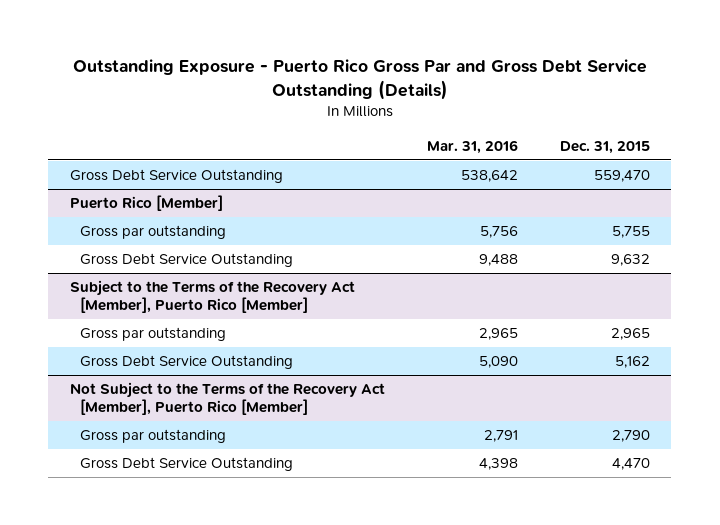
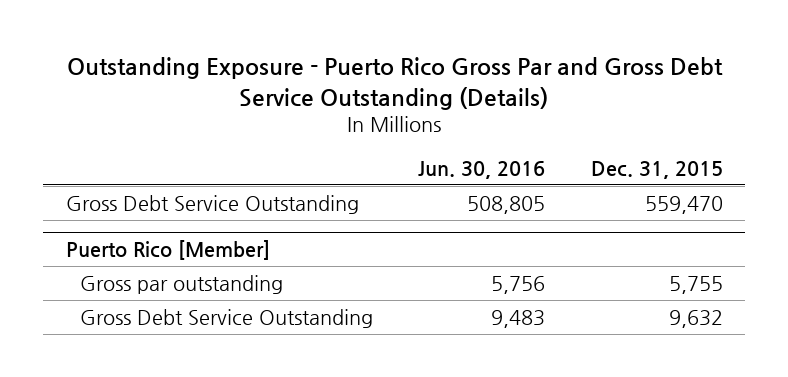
[426,139,518,154] Mar. 31, 2016 -> none
none -> [418,161,546,180] Jun. 30, 2016
[69,280,355,313] Subject to the Terms of the Recovery Act [Member], Puerto Rico [Member] -> none
[80,327,227,342] Gross par outstanding -> none
[80,355,294,370] Gross Debt Service Outstanding -> none
[69,382,385,415] Not Subject to the Terms of the Recovery Act [Member], Puerto Rico [Member] -> none
[80,429,227,444] Gross par outstanding -> none
[80,457,294,472] Gross Debt Service Outstanding -> none

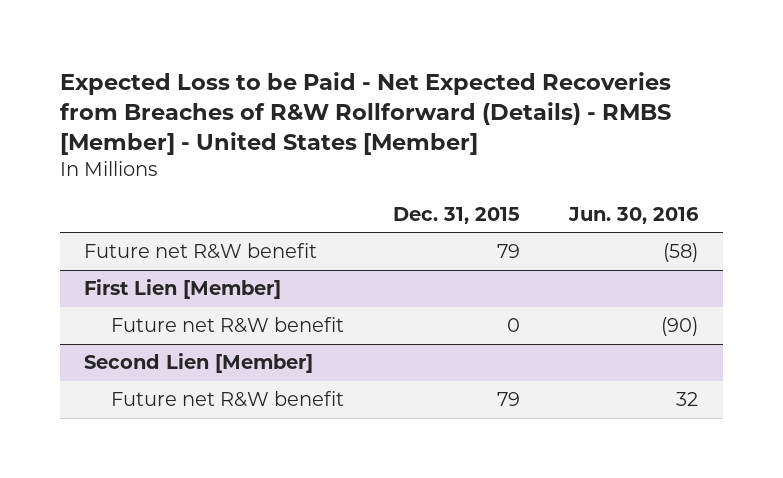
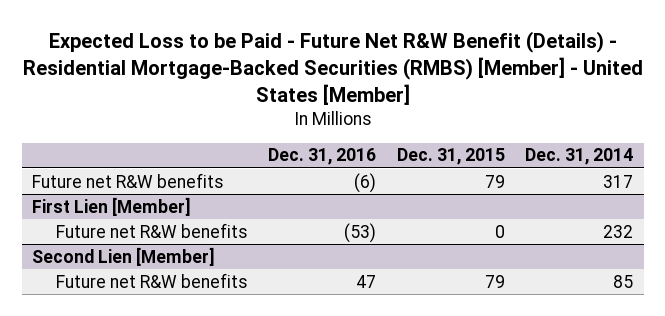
[59,71,671,155] Expected Loss to be Paid - Net Expected Recoveries from Breaches of R&W Rollforward (Details) - RMBS [Member] - United States [Member] -> [22,31,643,106] Expected Loss to be Paid - Future Net R&W Benefit (Details) - Residential Mortgage-Backed Securities (RMBS) [Member] - United States [Member]
[568,206,700,224] Jun. 30, 2016 -> none
none -> [268,148,377,166] Dec. 31, 2016
none -> [525,148,634,166] Dec. 31, 2014
[84,243,318,260] Future net R&W benefit -> [31,172,224,188] Future net R&W benefits
[111,317,345,334] Future net R&W benefit -> [55,222,248,238] Future net R&W benefits
[111,391,345,408] Future net R&W benefit -> [55,272,248,288] Future net R&W benefits

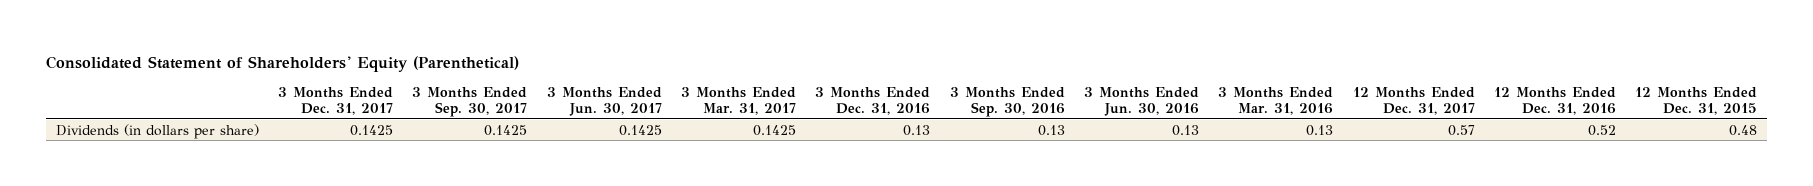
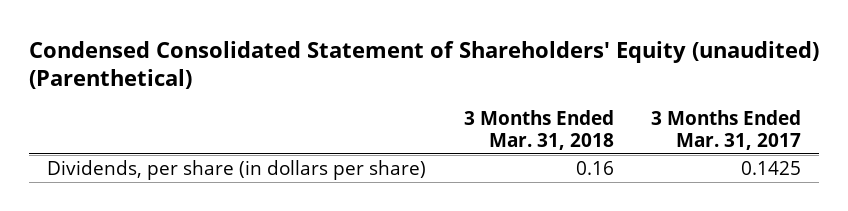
[46,55,520,72] Consolidated Statement of Shareholders' Equity (Parenthetical) -> [28,40,819,90] Condensed Consolidated Statement of Shareholders' Equity (unaudited) (Parenthetical)
[278,86,394,116] 3 Months Ended Dec. 31, 2017 -> none
[412,86,528,118] 3 Months Ended Sep. 30, 2017 -> none
[546,86,662,117] 3 Months Ended Jun. 30, 2017 -> none
[815,86,931,116] 3 Months Ended Dec. 31, 2016 -> none
[949,86,1065,118] 3 Months Ended Sep. 30, 2016 -> none
[1083,86,1199,117] 3 Months Ended Jun. 30, 2016 -> none
[1218,86,1334,116] 3 Months Ended Mar. 31, 2016 -> none
[1352,86,1475,116] 12 Months Ended Dec. 31, 2017 -> none
[1493,86,1616,116] 12 Months Ended Dec. 31, 2016 -> none
[1635,86,1758,116] 12 Months Ended Dec. 31, 2015 -> none
none -> [463,110,614,150] 3 Months Ended Mar. 31, 2018
[55,123,259,139] Dividends (in dollars per share) -> [47,160,427,181] Dividends, per share (in dollars per share)

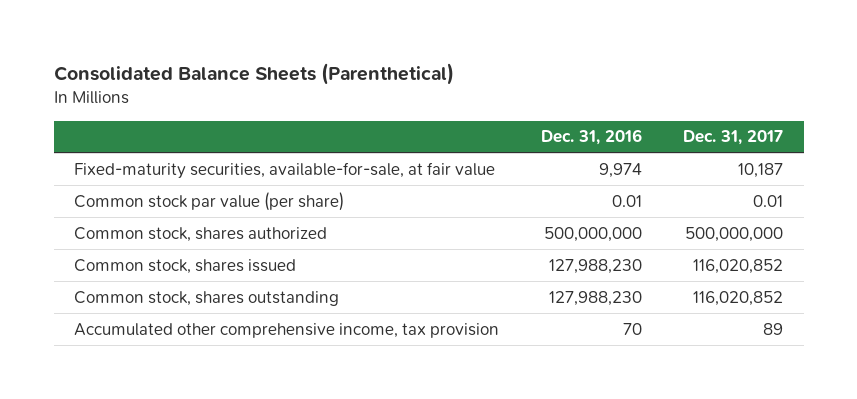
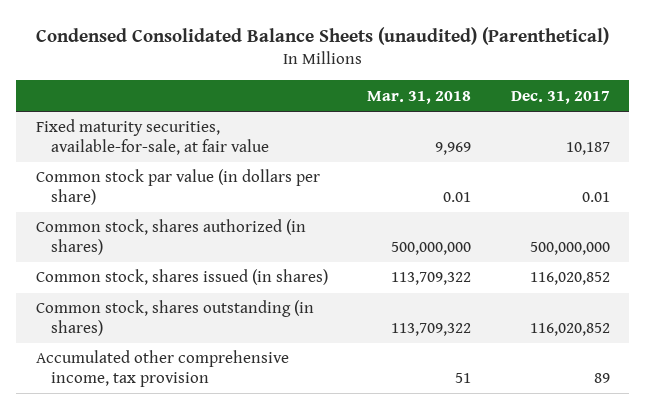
[53,63,454,86] Consolidated Balance Sheets (Parenthetical) -> [35,26,609,45] Condensed Consolidated Balance Sheets (unaudited) (Parenthetical)
[540,129,642,146] Dec. 31, 2016 -> none
none -> [367,90,472,104] Mar. 31, 2018
[74,161,496,179] Fixed-maturity securities, available-for-sale, at fair value -> [35,119,270,156] Fixed maturity securities, available-for-sale, at fair value
[74,191,345,211] Common stock par value (per share) -> [35,169,320,206] Common stock par value (in dollars per share)
[74,226,328,242] Common stock, shares authorized -> [35,219,306,256] Common stock, shares authorized (in shares)
[74,258,297,274] Common stock, shares issued -> [35,269,328,286] Common stock, shares issued (in shares)
[74,290,340,306] Common stock, shares outstanding -> [35,300,314,337] Common stock, shares outstanding (in shares)

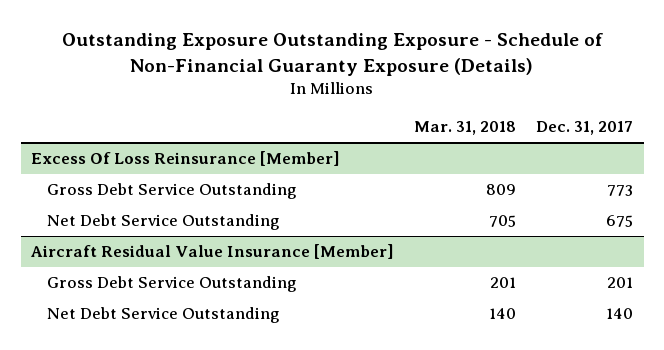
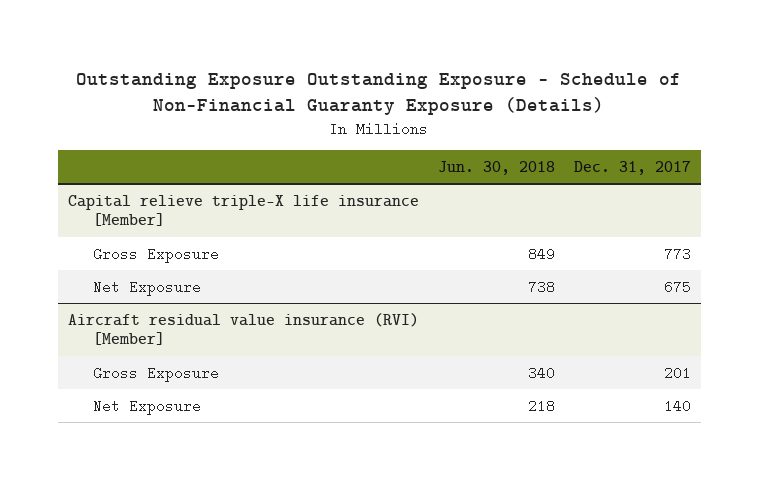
[414,121,517,136] Mar. 31, 2018 -> none
none -> [437,160,555,175] Jun. 30, 2018
[30,151,340,167] Excess Of Loss Reinsurance [Member] -> [67,194,419,227] Capital relieve triple-X life insurance [Member]
[46,183,297,200] Gross Debt Service Outstanding -> [92,246,219,263] Gross Exposure
[46,214,280,231] Net Debt Service Outstanding -> [92,279,201,296] Net Exposure
[30,244,394,260] Aircraft Residual Value Insurance [Member] -> [67,312,419,346] Aircraft residual value insurance (RVI) [Member]
[46,276,297,293] Gross Debt Service Outstanding -> [92,365,219,382] Gross Exposure
[46,307,280,324] Net Debt Service Outstanding -> [92,398,201,415] Net Exposure

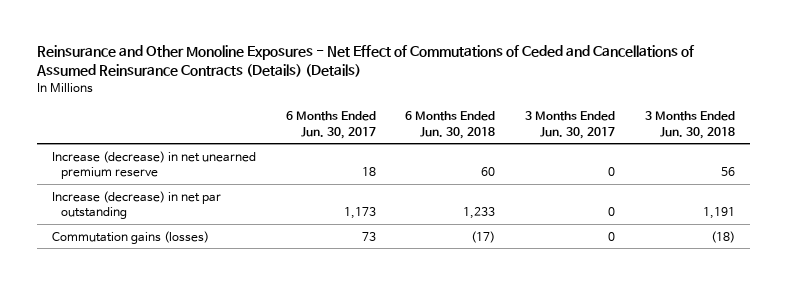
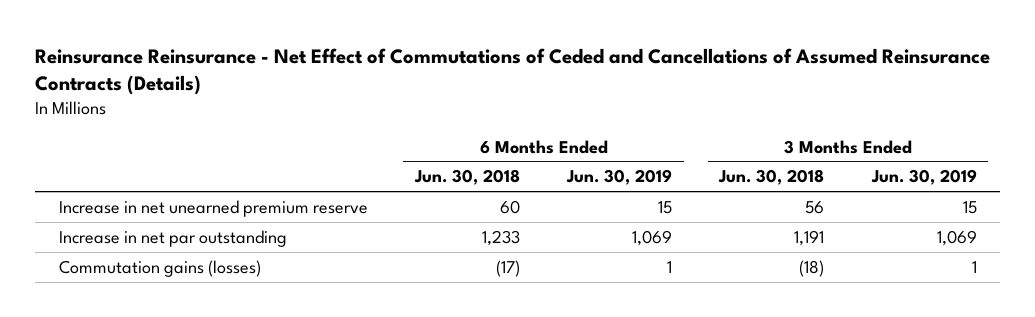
[35,44,695,77] Reinsurance and Other Monoline Exposures - Net Effect of Commutations of Ceded and Cancellations of Assumed Reinsurance Contracts (Details) (Details) -> [35,47,991,96] Reinsurance Reinsurance - Net Effect of Commutations of Ceded and Cancellations of Assumed Reinsurance Contracts (Details)
[285,111,376,139] 6 Months Ended Jun. 30, 2017 -> none
[525,111,616,139] 3 Months Ended Jun. 30, 2017 -> none
none -> [566,169,673,186] Jun. 30, 2019
none -> [870,169,977,186] Jun. 30, 2019
[51,150,256,179] Increase (decrease) in net unearned premium reserve -> [58,199,368,217] Increase in net unearned premium reserve
[51,190,221,219] Increase (decrease) in net par outstanding -> [58,229,287,247] Increase in net par outstanding

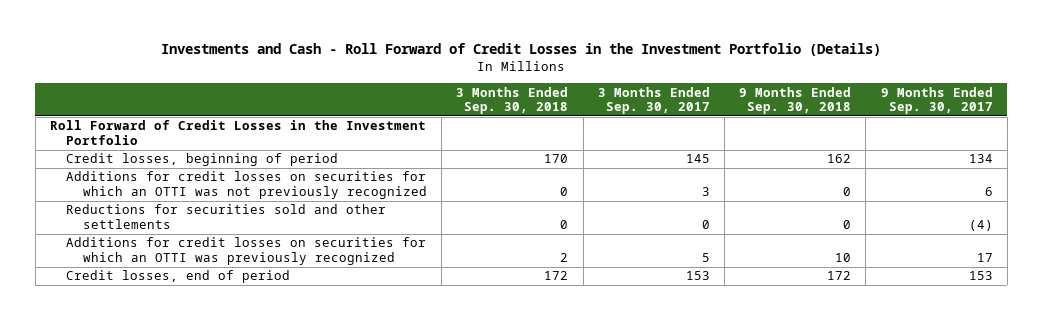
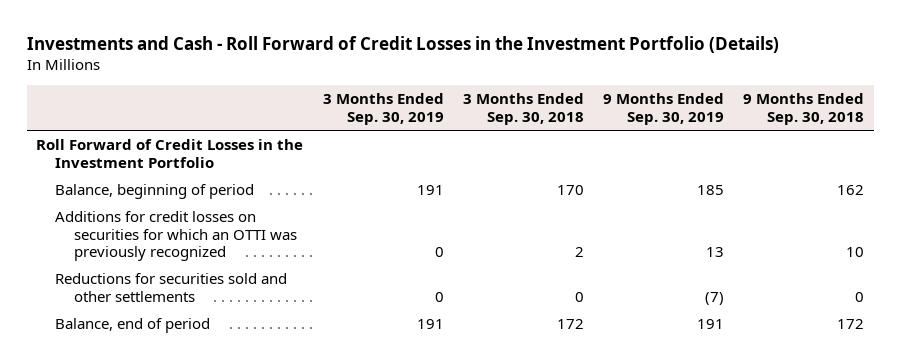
[597,86,710,115] 3 Months Ended Sep. 30, 2017 -> none
[880,86,993,115] 9 Months Ended Sep. 30, 2017 -> none
none -> [322,93,444,125] 3 Months Ended Sep. 30, 2019
none -> [602,93,724,125] 9 Months Ended Sep. 30, 2019
[66,171,427,200] Additions for credit losses on securities for which an OTTI was not previously recognized -> none
[66,153,339,167] Credit losses, beginning of period -> [55,183,255,199] Balance, beginning of period
[66,204,387,230] Reductions for securities sold and other settlements -> [55,272,288,302] Reductions for securities sold and other settlements
[66,270,291,284] Credit losses, end of period -> [55,317,211,333] Balance, end of period

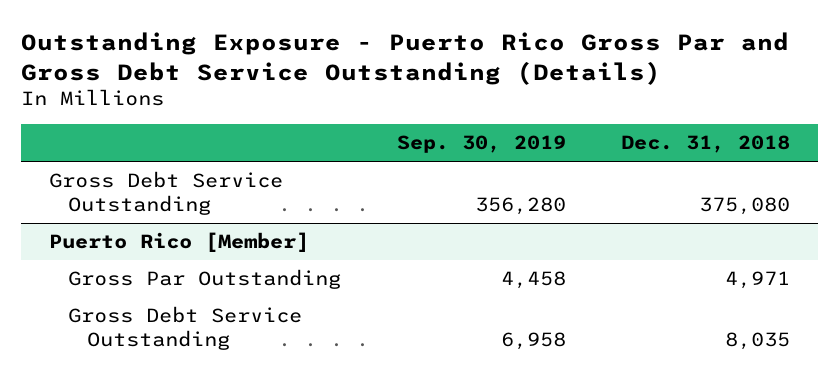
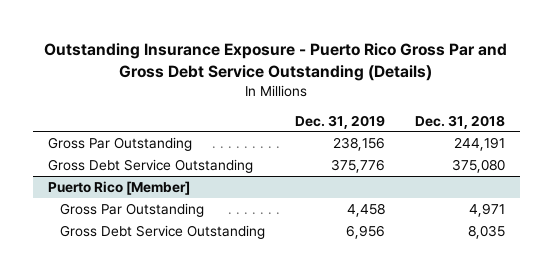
[20,32,789,85] Outstanding Exposure - Puerto Rico Gross Par and Gross Debt Service Outstanding (Details) -> [44,42,508,81] Outstanding Insurance Exposure - Puerto Rico Gross Par and Gross Debt Service Outstanding (Details)
[396,135,566,154] Sep. 30, 2019 -> none
none -> [295,114,386,129] Dec. 31, 2019
none -> [47,136,192,151] Gross Par Outstanding

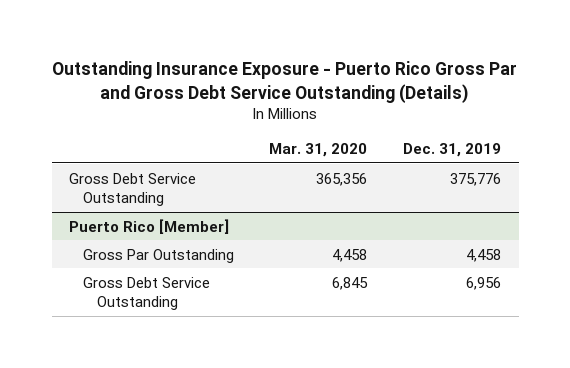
[414,114,505,129] Dec. 31, 2018 -> none
none -> [269,143,368,158] Mar. 31, 2020
[47,136,192,151] Gross Par Outstanding -> none

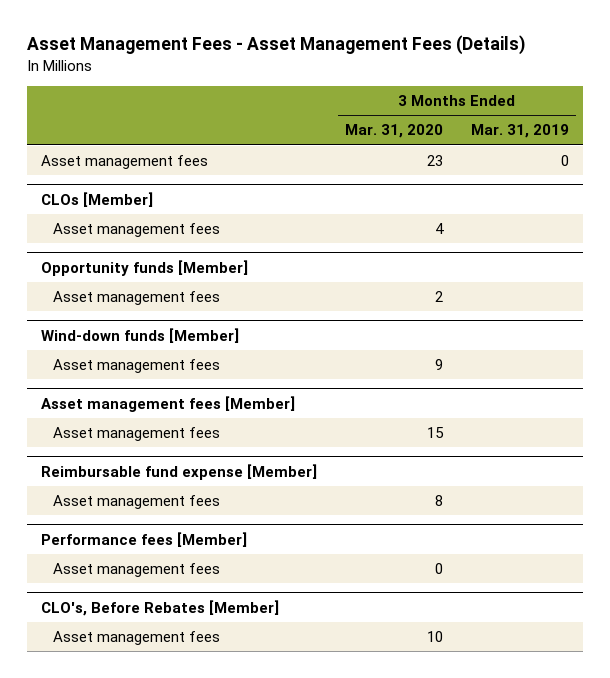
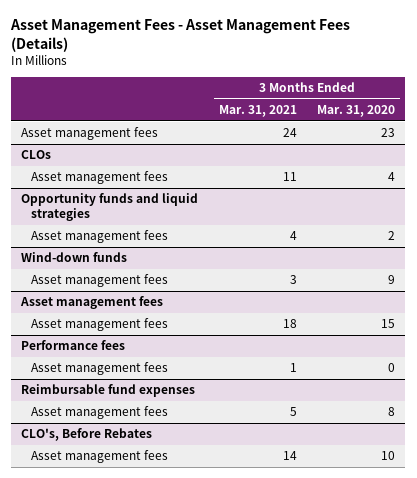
[470,124,569,139] Mar. 31, 2019 -> none
none -> [218,105,297,118] Mar. 31, 2021
[40,191,153,207] CLOs [Member] -> [21,150,52,160] CLOs
[40,259,248,276] Opportunity funds [Member] -> [21,193,199,222] Opportunity funds and liquid strategies
[40,327,239,343] Wind-down funds [Member] -> [21,252,128,263] Wind-down funds
[40,395,295,412] Asset management fees [Member] -> [20,296,164,310] Asset management fees
[40,463,317,480] Reimbursable fund expense [Member] -> none
[53,494,221,509] Asset management fees -> none
[40,531,247,547] Performance fees [Member] -> [21,340,126,351] Performance fees
none -> [21,384,196,398] Reimbursable fund expenses
none -> [30,406,168,420] Asset management fees
[40,599,279,616] CLO's, Before Rebates [Member] -> [21,428,153,442] CLO's, Before Rebates

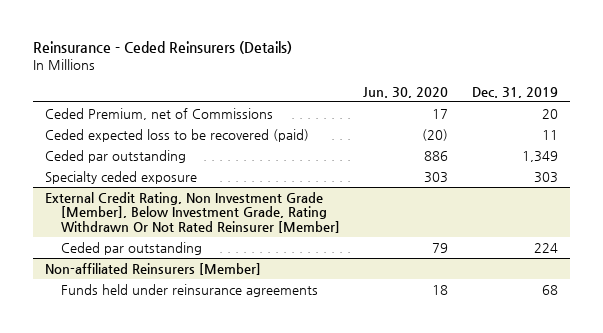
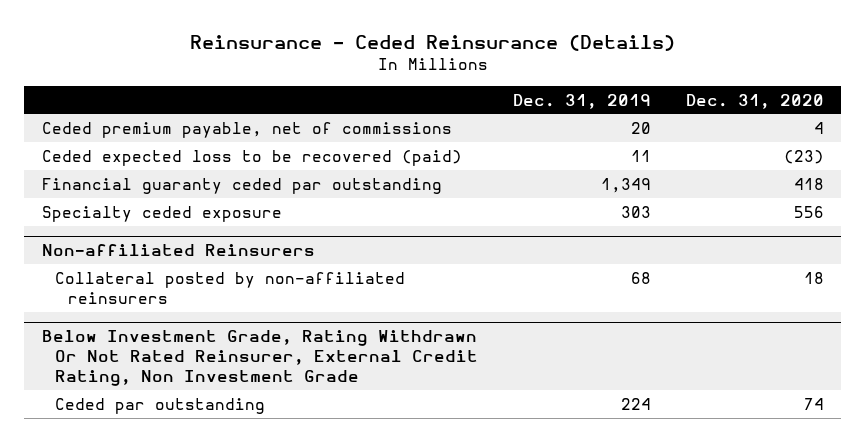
[32,40,292,54] Reinsurance - Ceded Reinsurers (Details) -> [189,34,675,51] Reinsurance - Ceded Reinsurance (Details)
[363,86,449,98] Jun. 30, 2020 -> none
none -> [685,93,824,109] Dec. 31, 2020
[44,107,273,120] Ceded Premium, net of Commissions -> [41,121,452,138] Ceded premium payable, net of commissions
[44,149,186,163] Ceded par outstanding -> [41,177,442,194] Financial guaranty ceded par outstanding
none -> [41,243,315,256] Non-affiliated Reinsurers
none -> [54,271,405,304] Collateral posted by non-affiliated reinsurers
[44,191,340,233] External Credit Rating, Non Investment Grade [Member], Below Investment Grade, Rating Withdrawn Or Not Rated Reinsurer [Member] -> [41,329,478,387] Below Investment Grade, Rating Withdrawn Or Not Rated Reinsurer, External Credit Rating, Non Investment Grade
[44,262,261,275] Non-affiliated Reinsurers [Member] -> none
[60,283,318,297] Funds held under reinsurance agreements -> none

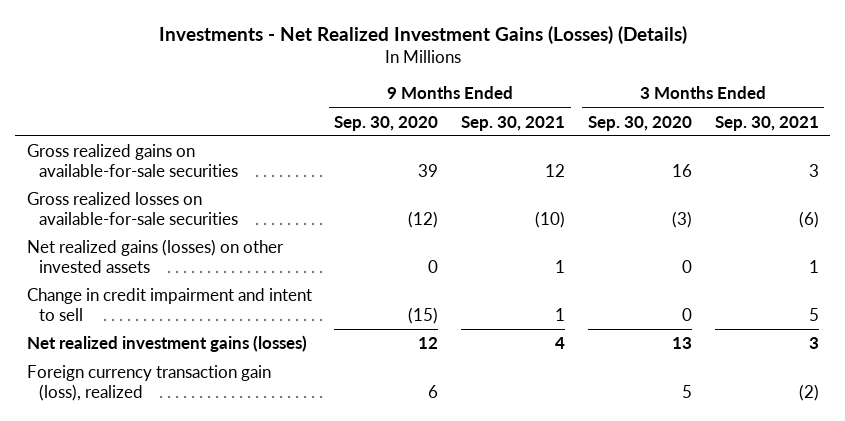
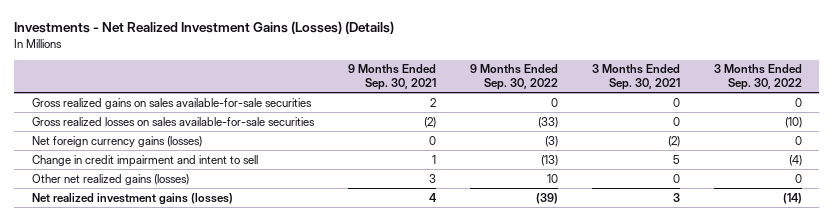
[334,115,439,131] Sep. 30, 2020 -> none
[587,115,692,131] Sep. 30, 2020 -> none
none -> [469,64,558,91] 9 Months Ended Sep. 30, 2022
none -> [714,64,803,91] 3 Months Ended Sep. 30, 2022
[26,239,284,273] Net realized gains (losses) on other invested assets -> none
[26,144,239,177] Gross realized gains on available-for-sale securities -> [31,97,312,109] Gross realized gains on sales available-for-sale securities
[545,163,566,177] 12 -> [429,97,436,107] 2
[808,163,819,177] 3 -> [673,97,681,107] 0
[26,192,239,225] Gross realized losses on available-for-sale securities -> [31,116,315,126] Gross realized losses on sales available-for-sale securities
[535,210,566,228] (10) -> [423,116,436,128] (2)
[798,210,819,228] (6) -> [673,116,681,126] 0
none -> [31,135,202,147] Net foreign currency gains (losses)
none -> [31,173,189,185] Other net realized gains (losses)
[26,365,271,401] Foreign currency transaction gain (loss), realized -> none

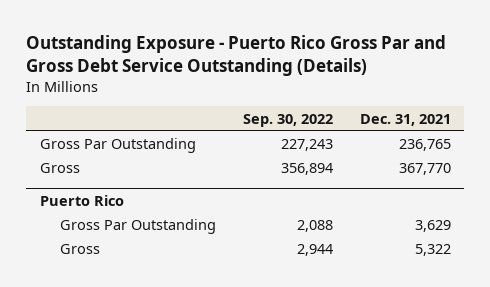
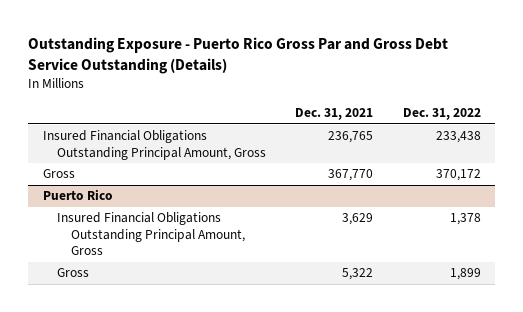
[242,113,333,127] Sep. 30, 2022 -> none
none -> [402,108,481,121] Dec. 31, 2022
[39,138,196,154] Gross Par Outstanding -> [42,130,267,160] Insured Financial Obligations Outstanding Principal Amount, Gross
[60,219,217,235] Gross Par Outstanding -> [57,212,246,256] Insured Financial Obligations Outstanding Principal Amount, Gross

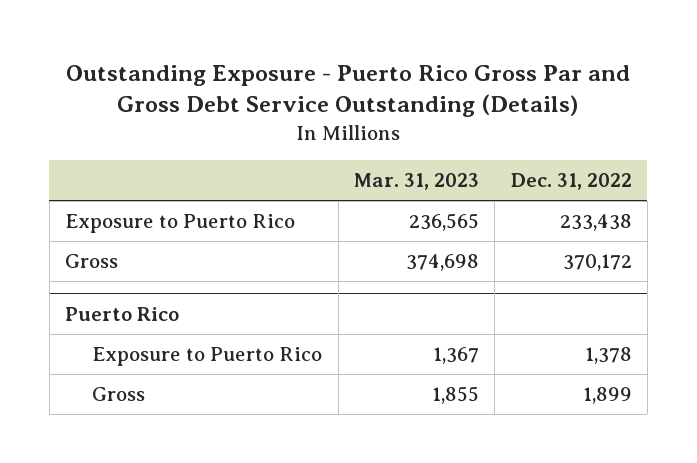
[295,108,374,121] Dec. 31, 2021 -> none
none -> [353,173,479,191] Mar. 31, 2023
[42,130,267,160] Insured Financial Obligations Outstanding Principal Amount, Gross -> [64,214,295,234] Exposure to Puerto Rico
[57,212,246,256] Insured Financial Obligations Outstanding Principal Amount, Gross -> [92,347,323,367] Exposure to Puerto Rico

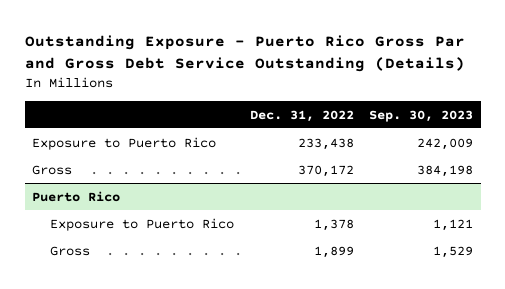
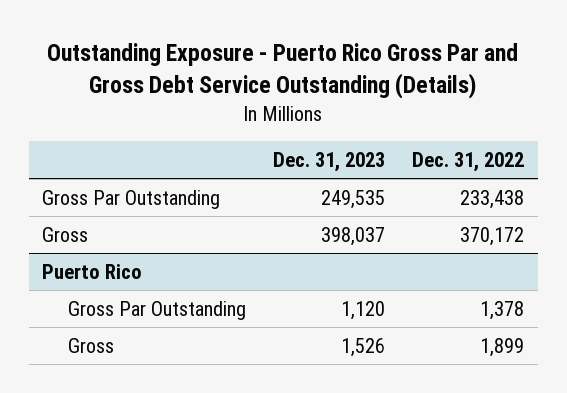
[368,109,473,122] Sep. 30, 2023 -> none
none -> [272,152,385,173] Dec. 31, 2023
[32,136,217,150] Exposure to Puerto Rico -> [42,189,221,209] Gross Par Outstanding
[50,217,235,231] Exposure to Puerto Rico -> [67,300,246,320] Gross Par Outstanding

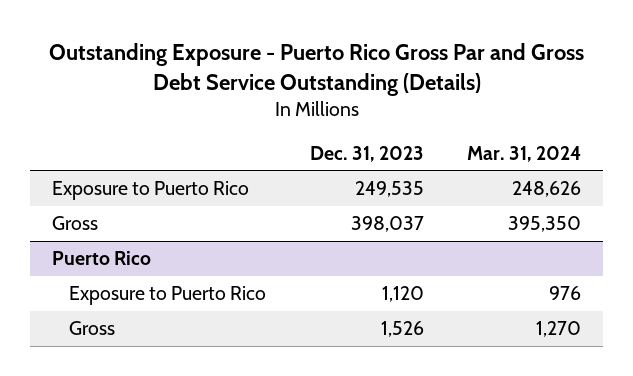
[412,152,525,173] Dec. 31, 2022 -> none
none -> [467,145,582,162] Mar. 31, 2024
[42,189,221,209] Gross Par Outstanding -> [51,181,249,201] Exposure to Puerto Rico
[67,300,246,320] Gross Par Outstanding -> [68,286,266,306] Exposure to Puerto Rico

